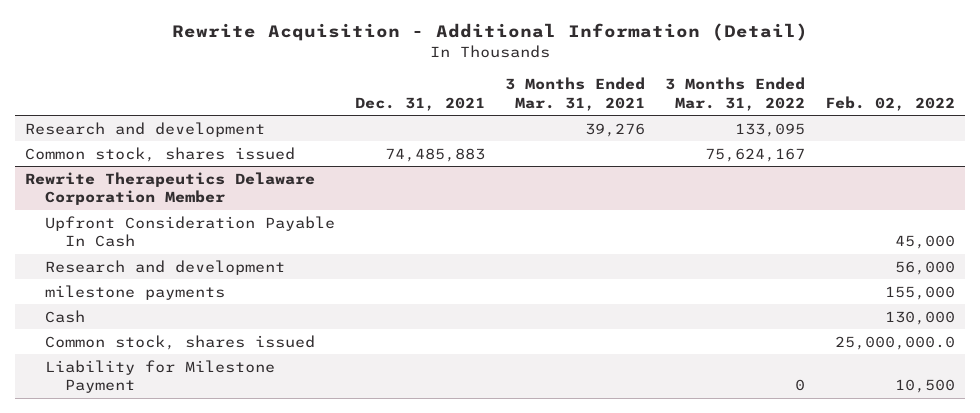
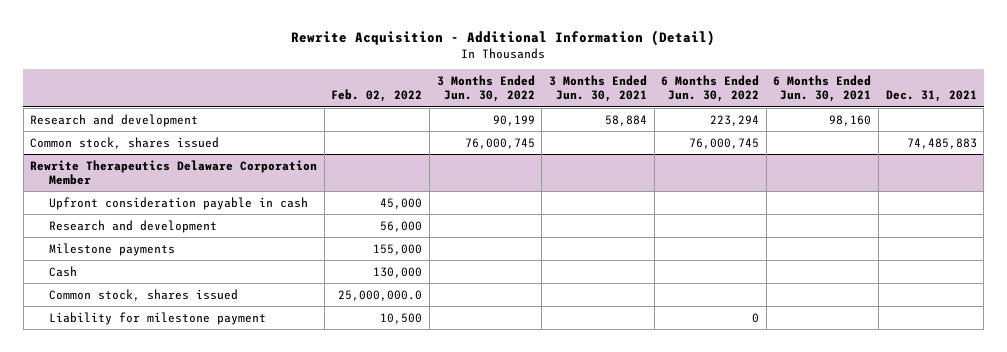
[504,76,645,111] 3 Months Ended Mar. 31, 2021 -> none
[665,76,806,111] 3 Months Ended Mar. 31, 2022 -> none
none -> [436,75,535,103] 3 Months Ended Jun. 30, 2022
none -> [548,75,647,103] 3 Months Ended Jun. 30, 2021
none -> [661,75,760,103] 6 Months Ended Jun. 30, 2022
none -> [773,75,872,103] 6 Months Ended Jun. 30, 2021
[44,215,335,248] Upfront Consideration Payable In Cash -> [48,196,308,210] Upfront consideration payable in cash
[44,284,225,300] milestone payments -> [48,242,175,256] Milestone payments
[44,359,275,394] Liability for Milestone Payment -> [48,311,266,325] Liability for milestone payment

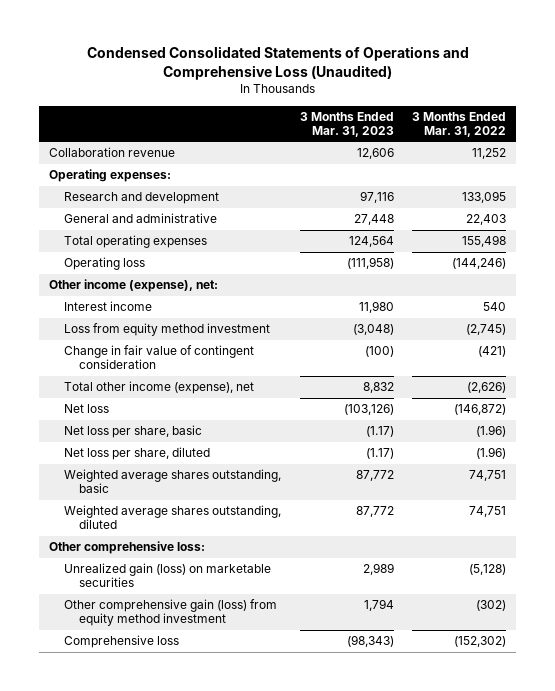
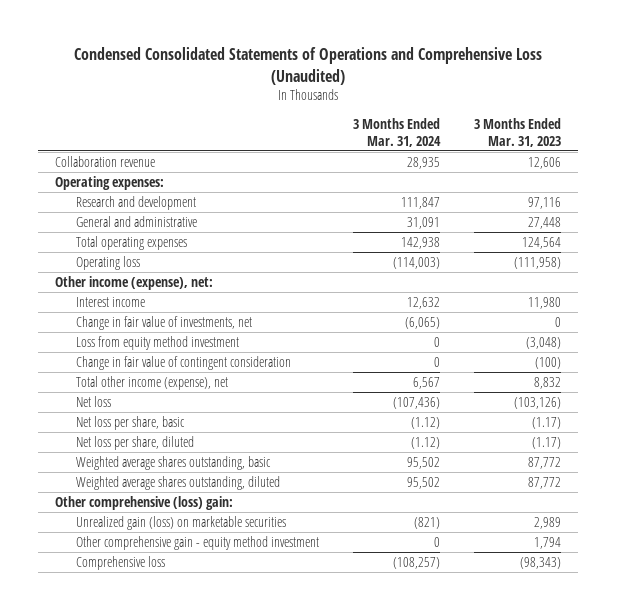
[412,111,507,137] 3 Months Ended Mar. 31, 2022 -> none
none -> [353,118,442,147] 3 Months Ended Mar. 31, 2024
none -> [75,316,252,331] Change in fair value of investments, net
[48,541,205,555] Other comprehensive loss: -> [55,496,234,511] Other comprehensive (loss) gain:
[64,599,278,627] Other comprehensive gain (loss) from equity method investment -> [75,536,319,551] Other comprehensive gain - equity method investment

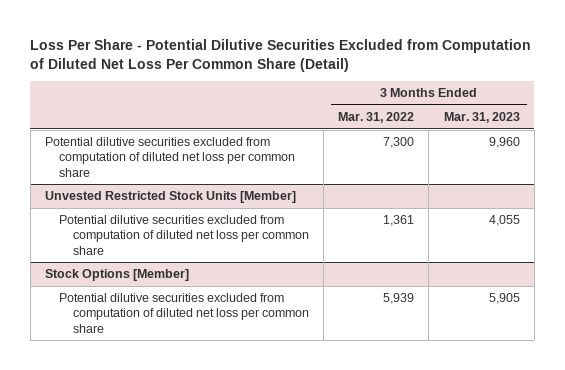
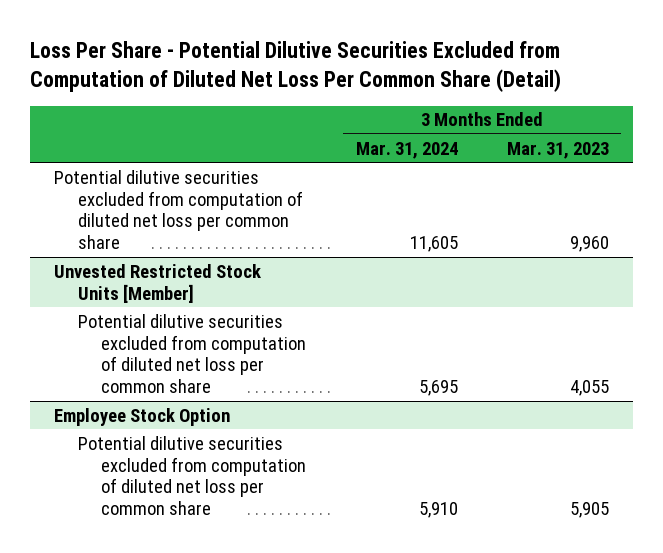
[338,112,415,124] Mar. 31, 2022 -> none
none -> [355,141,458,159] Mar. 31, 2024
[45,269,190,282] Stock Options [Member] -> [54,407,231,426] Employee Stock Option

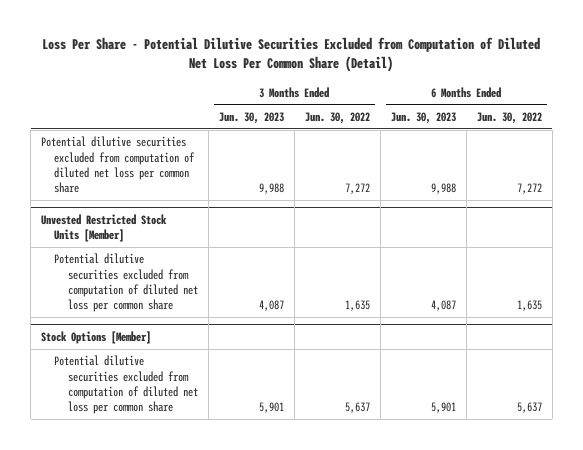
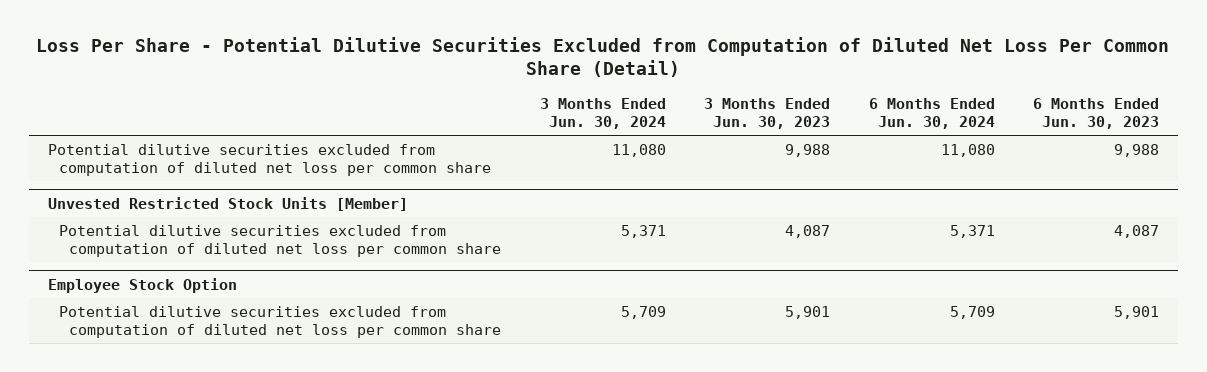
[304,111,370,124] Jun. 30, 2022 -> none
[476,111,542,124] Jun. 30, 2022 -> none
none -> [539,98,666,129] 3 Months Ended Jun. 30, 2024
none -> [868,98,995,129] 6 Months Ended Jun. 30, 2024
[41,331,152,345] Stock Options [Member] -> [47,277,237,293] Employee Stock Option

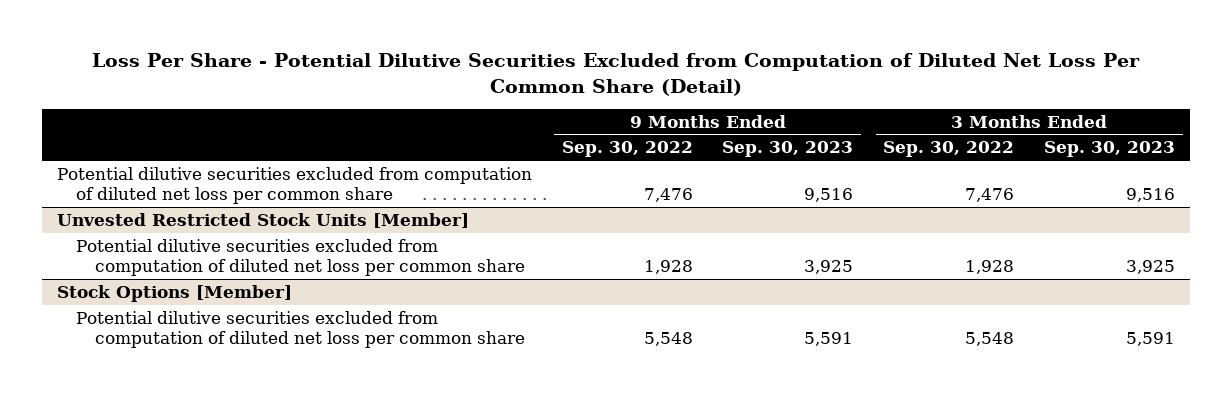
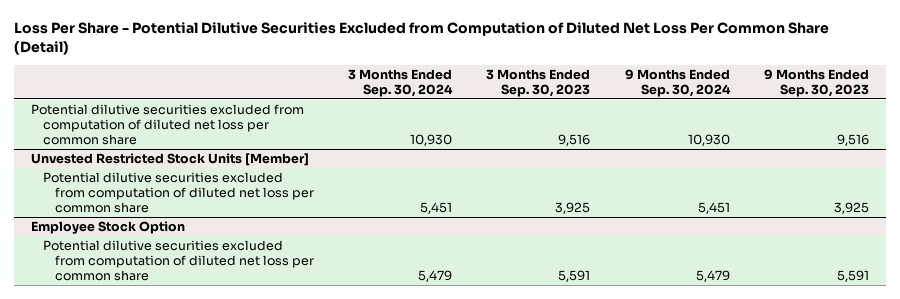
[561,141,693,158] Sep. 30, 2022 -> none
[883,141,1015,158] Sep. 30, 2022 -> none
none -> [348,68,454,97] 3 Months Ended Sep. 30, 2024
none -> [624,68,731,97] 9 Months Ended Sep. 30, 2024
[56,284,292,302] Stock Options [Member] -> [31,220,186,234] Employee Stock Option

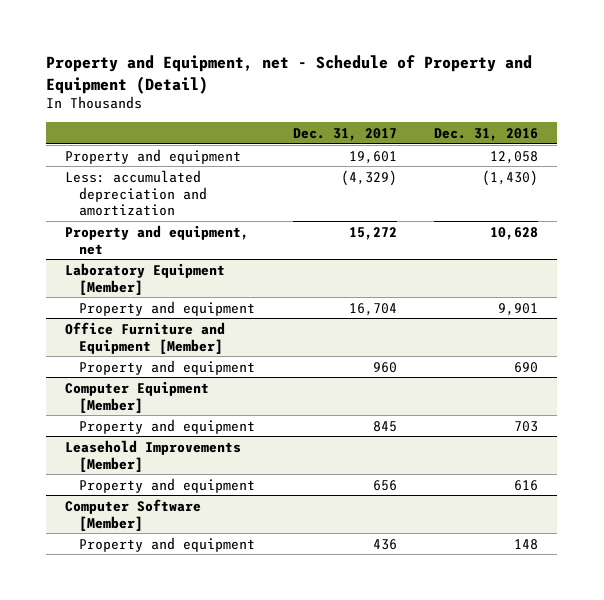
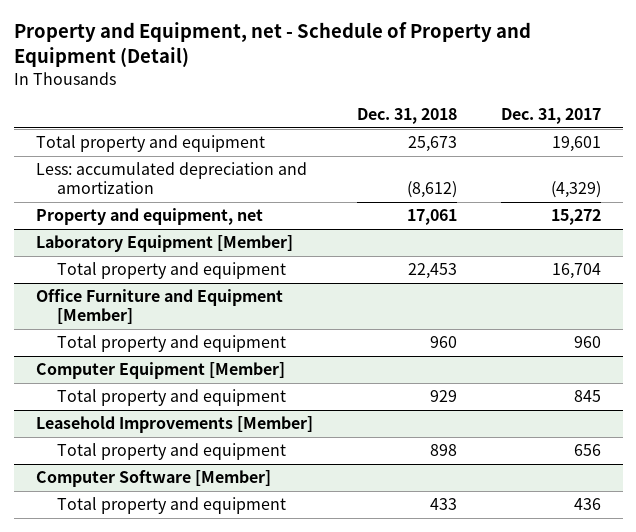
[434,127,539,141] Dec. 31, 2016 -> none
none -> [356,108,457,125] Dec. 31, 2018
[65,148,242,164] Property and equipment -> [35,135,265,153] Total property and equipment
[78,300,255,316] Property and equipment -> [57,262,287,280] Total property and equipment
[78,359,255,375] Property and equipment -> [57,335,287,353] Total property and equipment
[78,418,255,434] Property and equipment -> [57,389,287,407] Total property and equipment
[78,477,255,493] Property and equipment -> [57,443,287,461] Total property and equipment
[78,536,255,552] Property and equipment -> [57,497,287,515] Total property and equipment

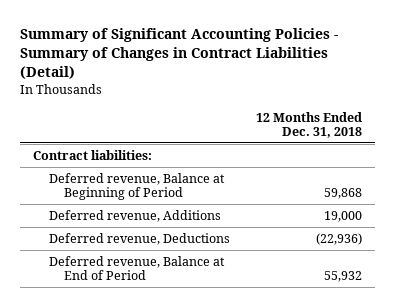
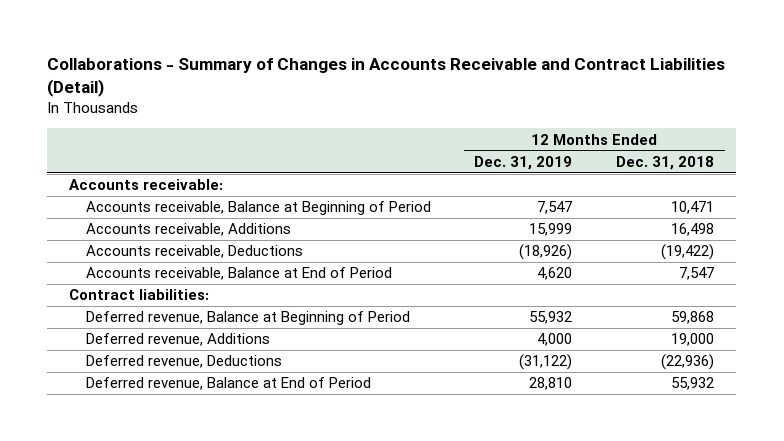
[20,28,339,80] Summary of Significant Accounting Policies - Summary of Changes in Contract Liabilities (Detail) -> [47,58,726,98] Collaborations - Summary of Changes in Accounts Receivable and Contract Liabilities (Detail)
none -> [474,155,573,170] Dec. 31, 2019
none -> [69,179,224,191] Accounts receivable:
none -> [85,201,431,216] Accounts receivable, Balance at Beginning of Period
none -> [85,223,291,237] Accounts receivable, Additions
none -> [85,245,303,259] Accounts receivable, Deductions
none -> [85,267,392,281] Accounts receivable, Balance at End of Period

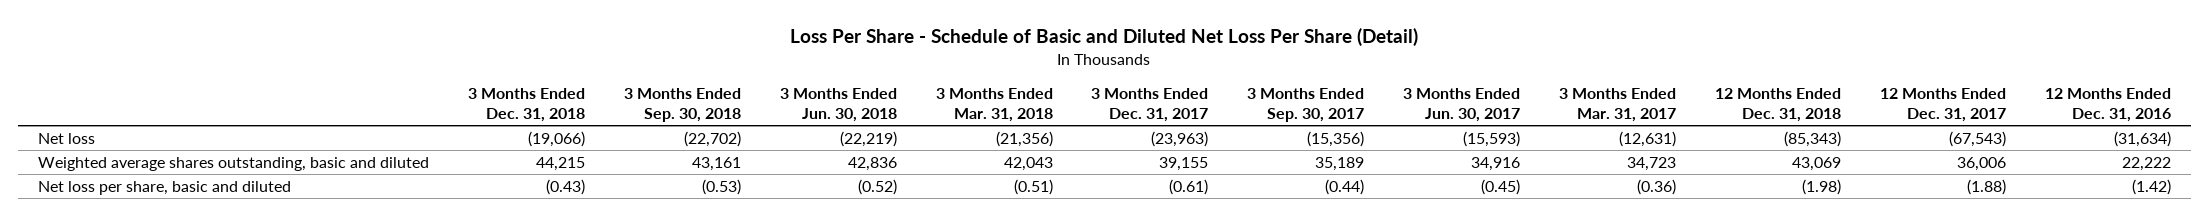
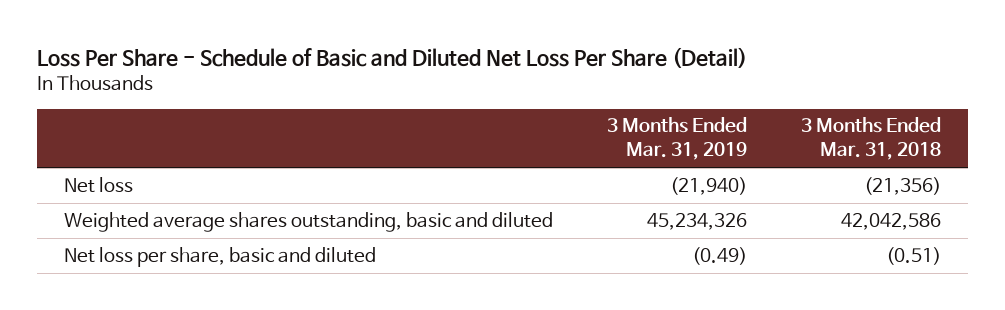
[467,87,585,122] 3 Months Ended Dec. 31, 2018 -> none
[623,87,741,122] 3 Months Ended Sep. 30, 2018 -> none
[779,87,897,122] 3 Months Ended Jun. 30, 2018 -> none
[1091,87,1209,122] 3 Months Ended Dec. 31, 2017 -> none
[1247,87,1365,122] 3 Months Ended Sep. 30, 2017 -> none
[1403,87,1521,122] 3 Months Ended Jun. 30, 2017 -> none
[1559,87,1677,122] 3 Months Ended Mar. 31, 2017 -> none
[1715,87,1842,122] 12 Months Ended Dec. 31, 2018 -> none
[1880,87,2007,122] 12 Months Ended Dec. 31, 2017 -> none
[2045,87,2172,122] 12 Months Ended Dec. 31, 2016 -> none
none -> [606,117,747,161] 3 Months Ended Mar. 31, 2019
[1003,156,1053,171] 42,043 -> [840,212,941,230] 42,042,586

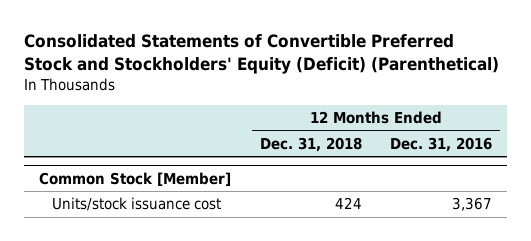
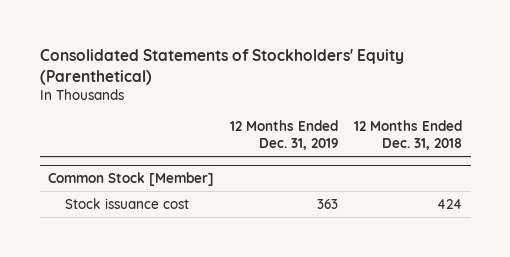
[24,34,500,74] Consolidated Statements of Convertible Preferred Stock and Stockholders' Equity (Deficit) (Parenthetical) -> [39,48,404,85] Consolidated Statements of Stockholders' Equity (Parenthetical)
[390,136,493,152] Dec. 31, 2016 -> none
none -> [230,119,339,151] 12 Months Ended Dec. 31, 2019
[52,197,222,212] Units/stock issuance cost -> [64,197,189,209] Stock issuance cost

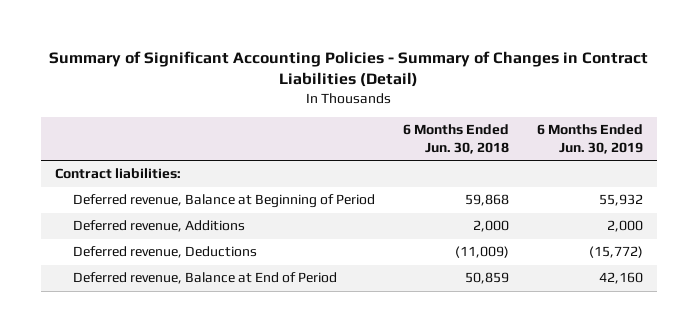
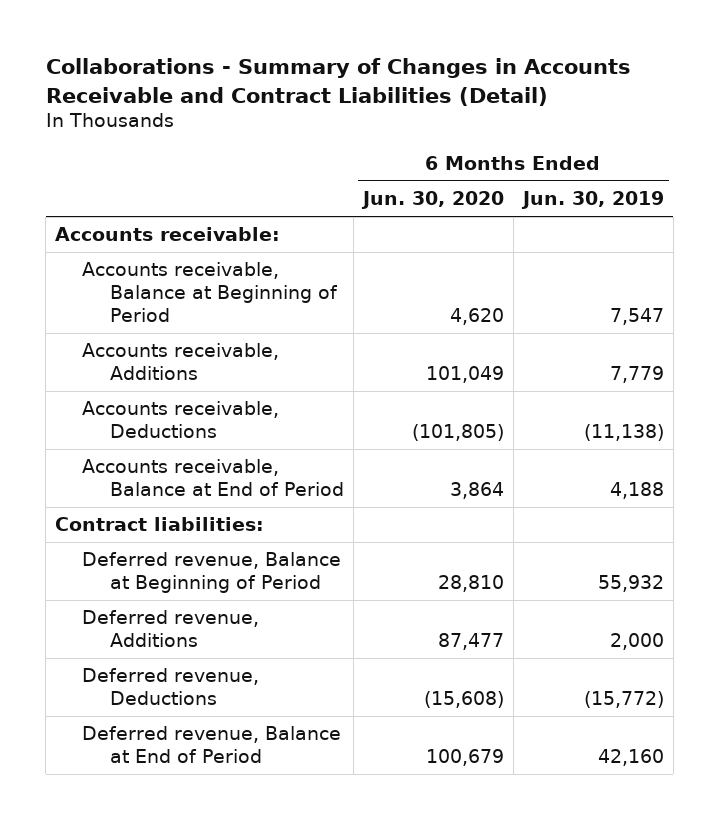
[48,50,648,88] Summary of Significant Accounting Policies - Summary of Changes in Contract Liabilities (Detail) -> [45,58,631,106] Collaborations - Summary of Changes in Accounts Receivable and Contract Liabilities (Detail)
[402,124,509,154] 6 Months Ended Jun. 30, 2018 -> none
none -> [360,191,504,210] Jun. 30, 2020
none -> [55,227,281,242] Accounts receivable:
none -> [82,262,338,323] Accounts receivable, Balance at Beginning of Period
none -> [82,343,280,381] Accounts receivable, Additions
none -> [82,401,280,439] Accounts receivable, Deductions
none -> [82,459,344,497] Accounts receivable, Balance at End of Period

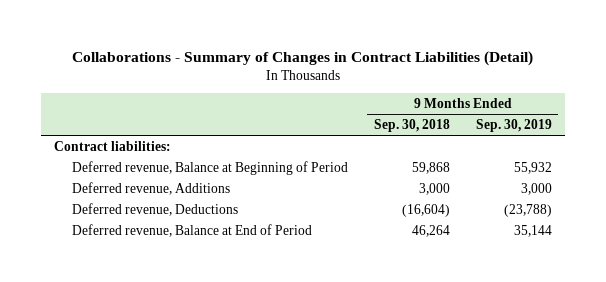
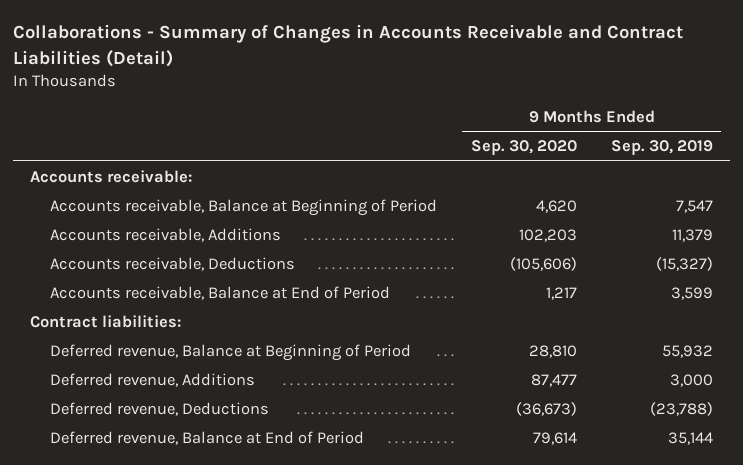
[71,50,533,66] Collaborations - Summary of Changes in Contract Liabilities (Detail) -> [13,24,684,67] Collaborations - Summary of Changes in Accounts Receivable and Contract Liabilities (Detail)
[373,119,450,133] Sep. 30, 2018 -> none
none -> [470,140,577,156] Sep. 30, 2020
none -> [29,169,192,183] Accounts receivable:
none -> [49,198,437,216] Accounts receivable, Balance at Beginning of Period
none -> [49,227,281,242] Accounts receivable, Additions
none -> [49,256,295,271] Accounts receivable, Deductions
none -> [49,285,390,300] Accounts receivable, Balance at End of Period

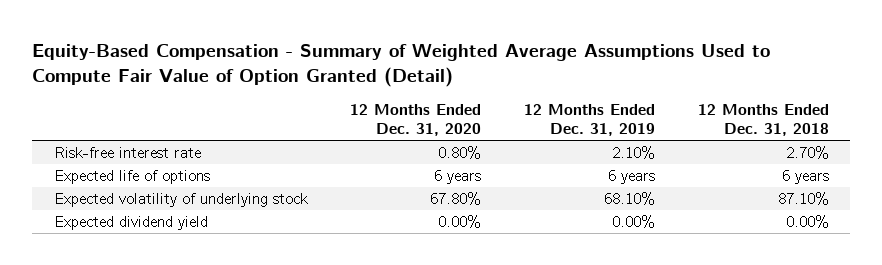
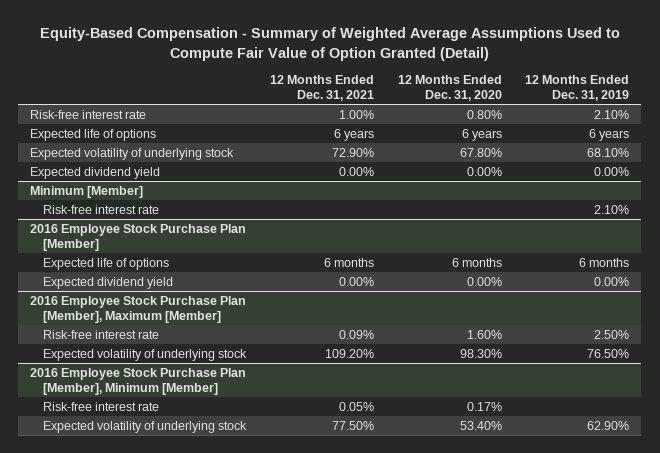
[697,103,829,137] 12 Months Ended Dec. 31, 2018 -> none
none -> [269,75,374,101] 12 Months Ended Dec. 31, 2021
none -> [30,185,144,198] Minimum [Member]
none -> [42,204,159,214] Risk-free interest rate
none -> [30,223,247,251] 2016 Employee Stock Purchase Plan [Member]
none -> [42,257,169,270] Expected life of options
none -> [42,276,173,289] Expected dividend yield
none -> [30,295,247,323] 2016 Employee Stock Purchase Plan [Member], Maximum [Member]
none -> [42,329,159,339] Risk-free interest rate
none -> [42,348,247,361] Expected volatility of underlying stock
none -> [30,367,247,395] 2016 Employee Stock Purchase Plan [Member], Minimum [Member]
none -> [42,401,159,411] Risk-free interest rate
none -> [42,420,247,433] Expected volatility of underlying stock

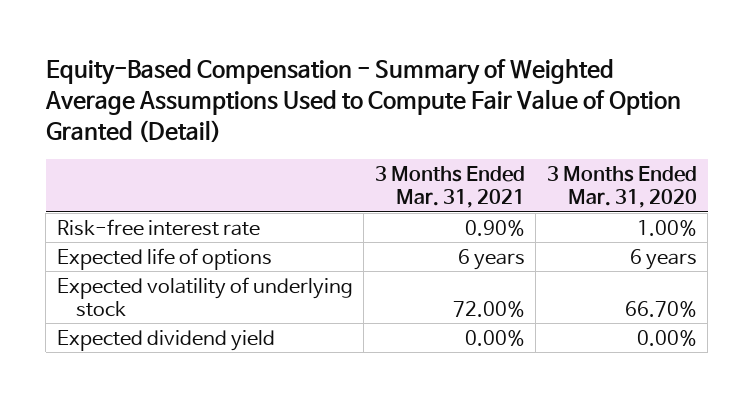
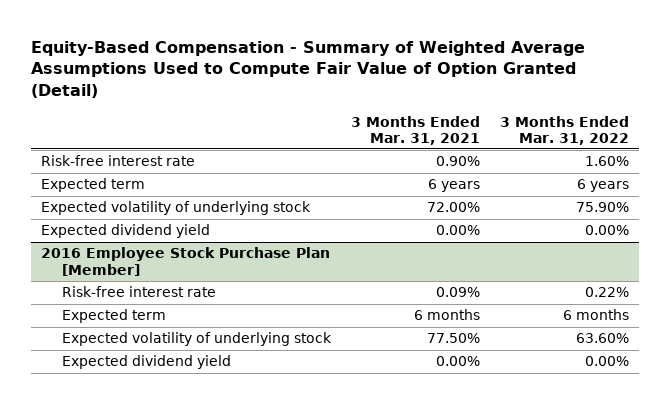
[546,166,697,209] 3 Months Ended Mar. 31, 2020 -> none
none -> [499,115,629,145] 3 Months Ended Mar. 31, 2022
[56,247,272,270] Expected life of options -> [40,178,145,193] Expected term
none -> [40,247,330,276] 2016 Employee Stock Purchase Plan [Member]
none -> [61,286,216,298] Risk-free interest rate
none -> [61,309,166,324] Expected term
none -> [61,332,332,347] Expected volatility of underlying stock
none -> [61,355,231,370] Expected dividend yield

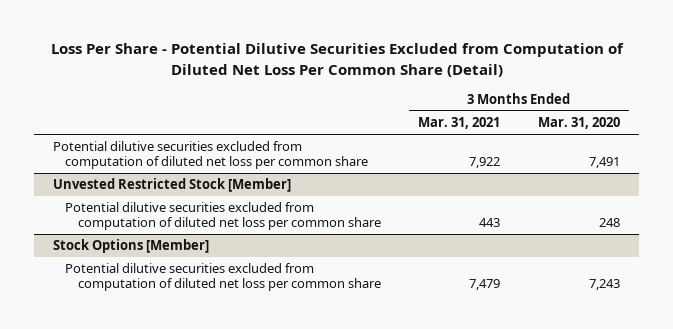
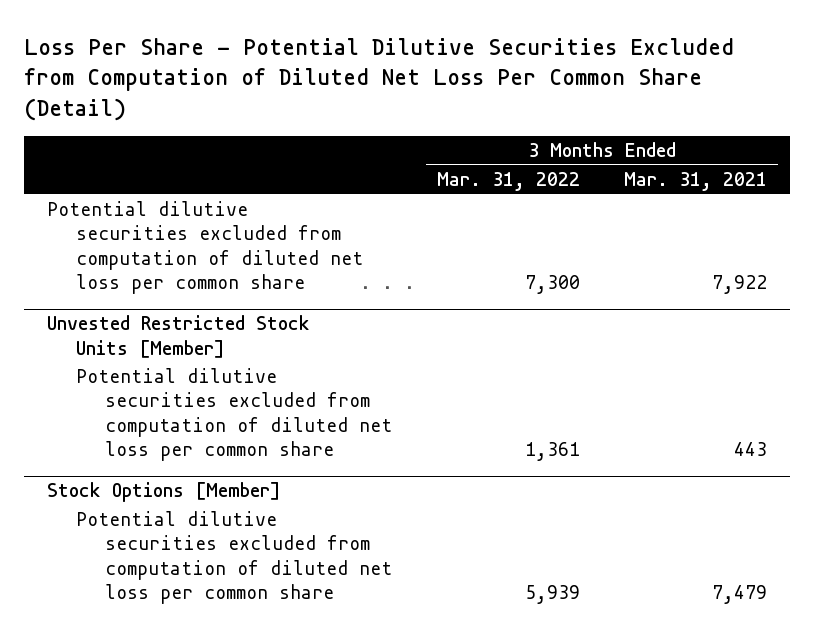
[538,117,621,130] Mar. 31, 2020 -> none
none -> [436,172,580,192] Mar. 31, 2022
[53,178,292,193] Unvested Restricted Stock [Member] -> [46,315,310,358] Unvested Restricted Stock Units [Member]

